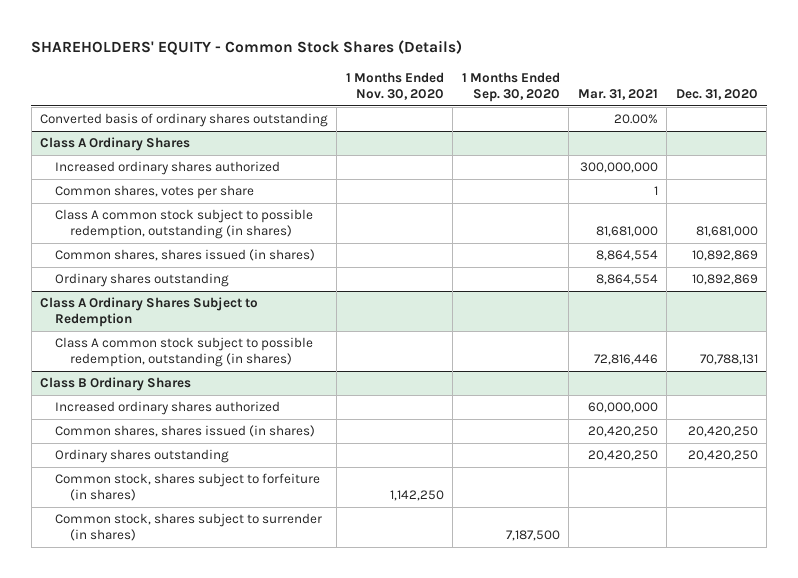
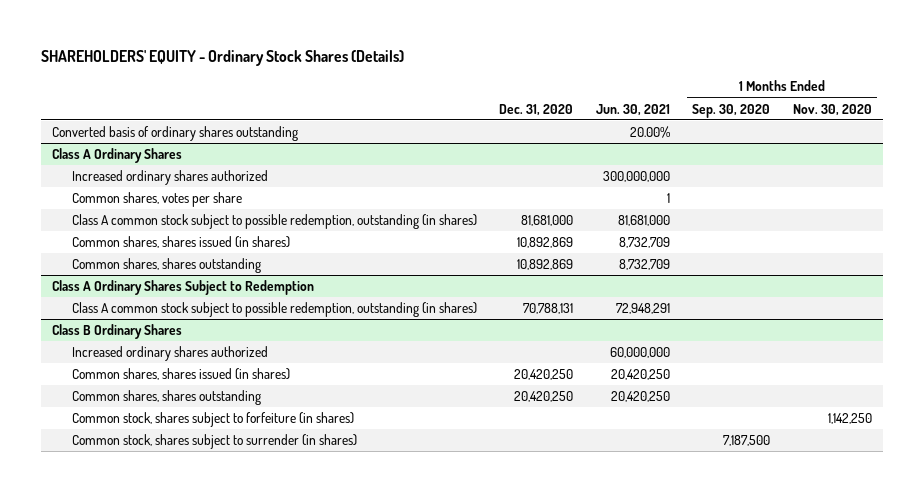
[31,39,463,55] SHAREHOLDERS' EQUITY - Common Stock Shares (Details) -> [40,49,404,66] SHAREHOLDERS' EQUITY - Ordinary Stock Shares (Details)
[577,88,658,100] Mar. 31, 2021 -> none
none -> [595,103,670,116] Jun. 30, 2021
[55,273,230,288] Ordinary shares outstanding -> [71,257,261,273] Common shares, shares outstanding
[55,449,230,464] Ordinary shares outstanding -> [71,389,261,405] Common shares, shares outstanding

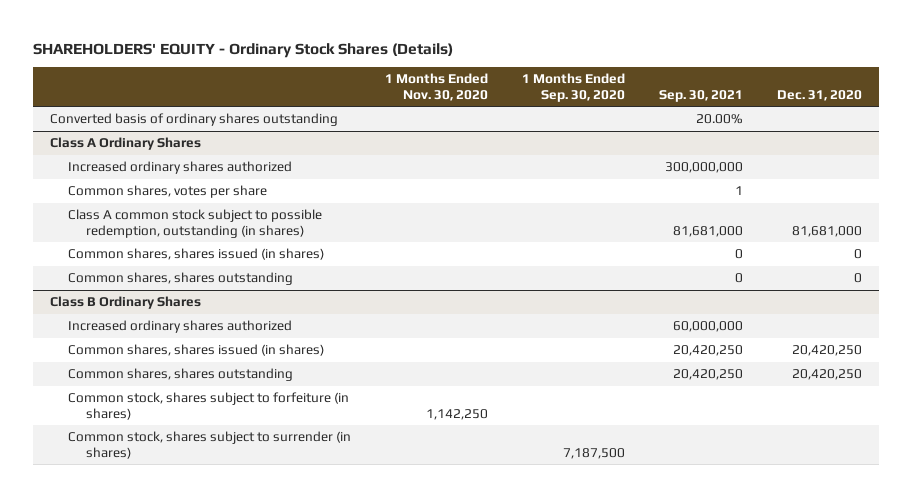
[595,103,670,116] Jun. 30, 2021 -> none
none -> [658,89,743,102] Sep. 30, 2021
[52,279,315,295] Class A Ordinary Shares Subject to Redemption -> none
[71,301,477,317] Class A common stock subject to possible redemption, outstanding (in shares) -> none
[517,236,574,248] 10,892,869 -> [853,249,862,260] 0
[517,258,574,270] 10,892,869 -> [853,273,862,284] 0

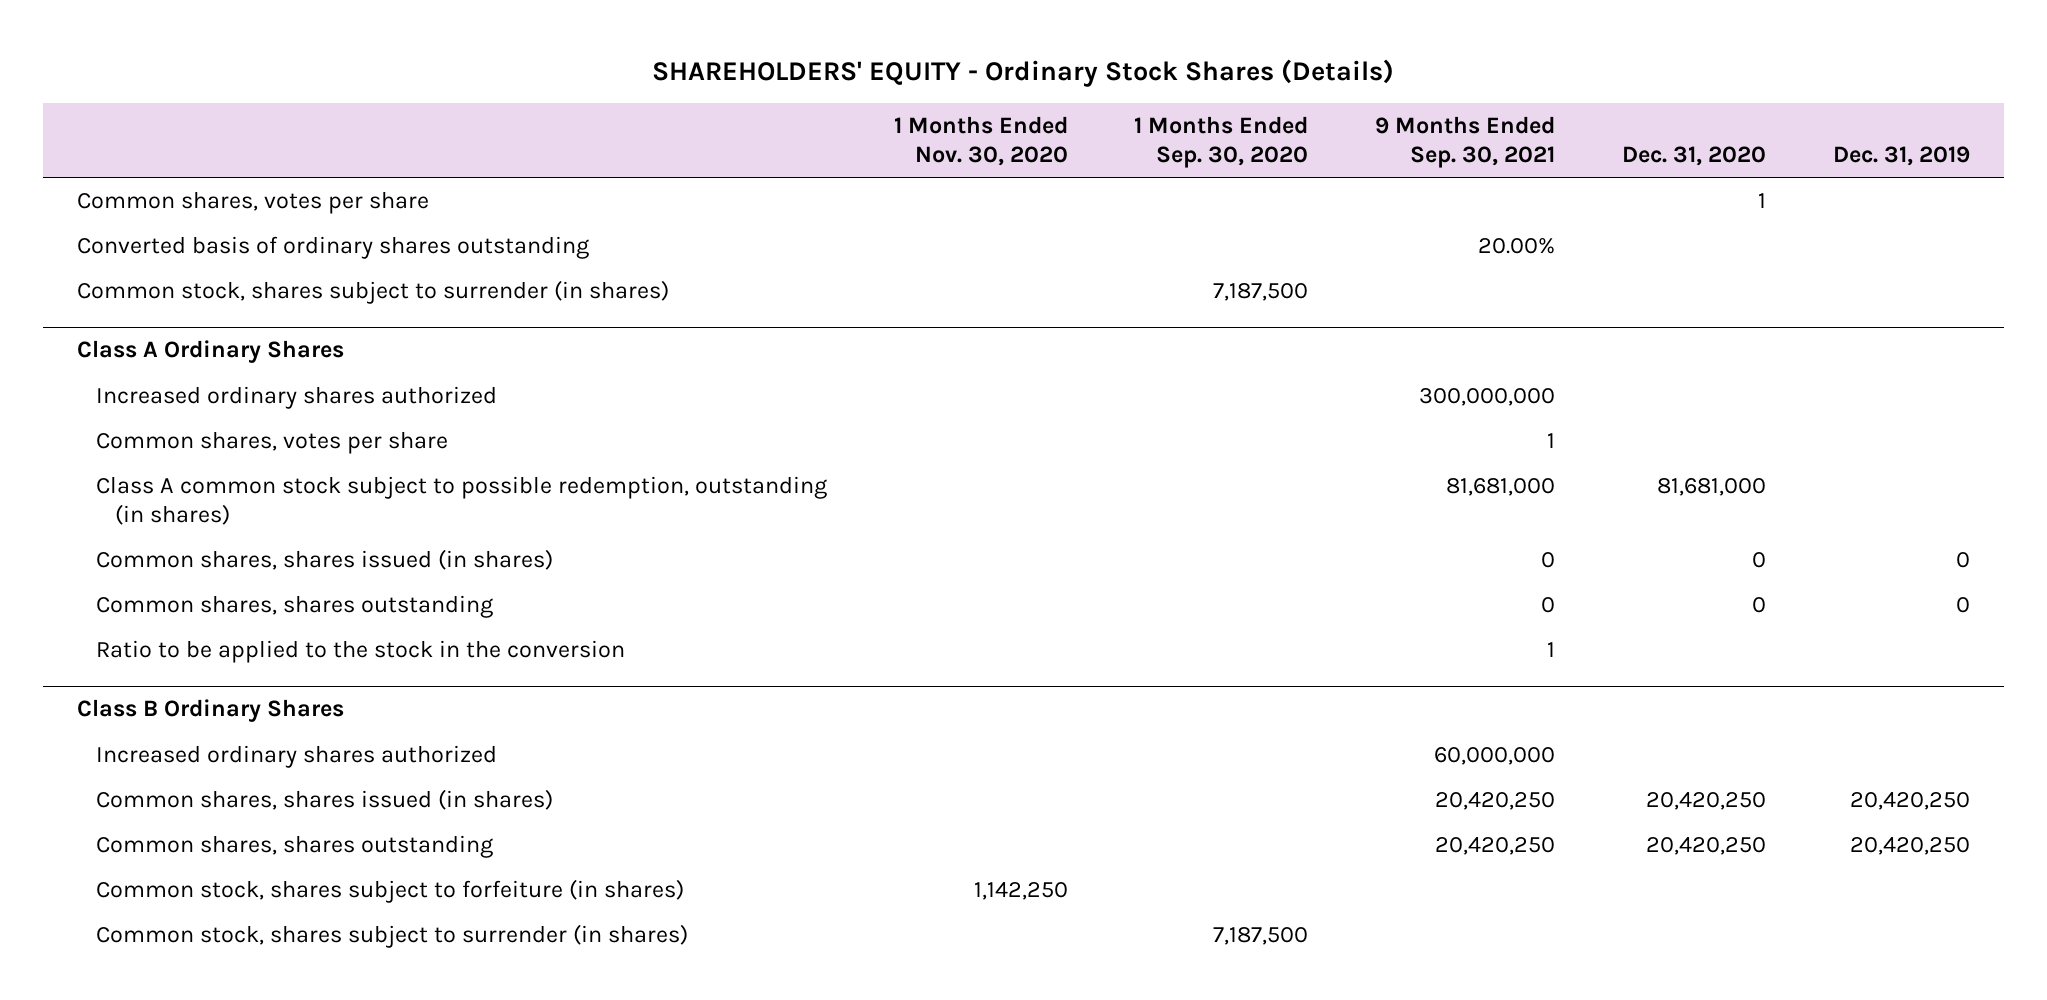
[658,89,743,102] Sep. 30, 2021 -> none
none -> [1375,116,1556,169] 9 Months Ended Sep. 30, 2021
none -> [1833,146,1971,167] Dec. 31, 2019
none -> [76,191,429,215] Common shares, votes per share
none -> [76,280,669,305] Common stock, shares subject to surrender (in shares)
none -> [95,640,625,664] Ratio to be applied to the stock in the conversion

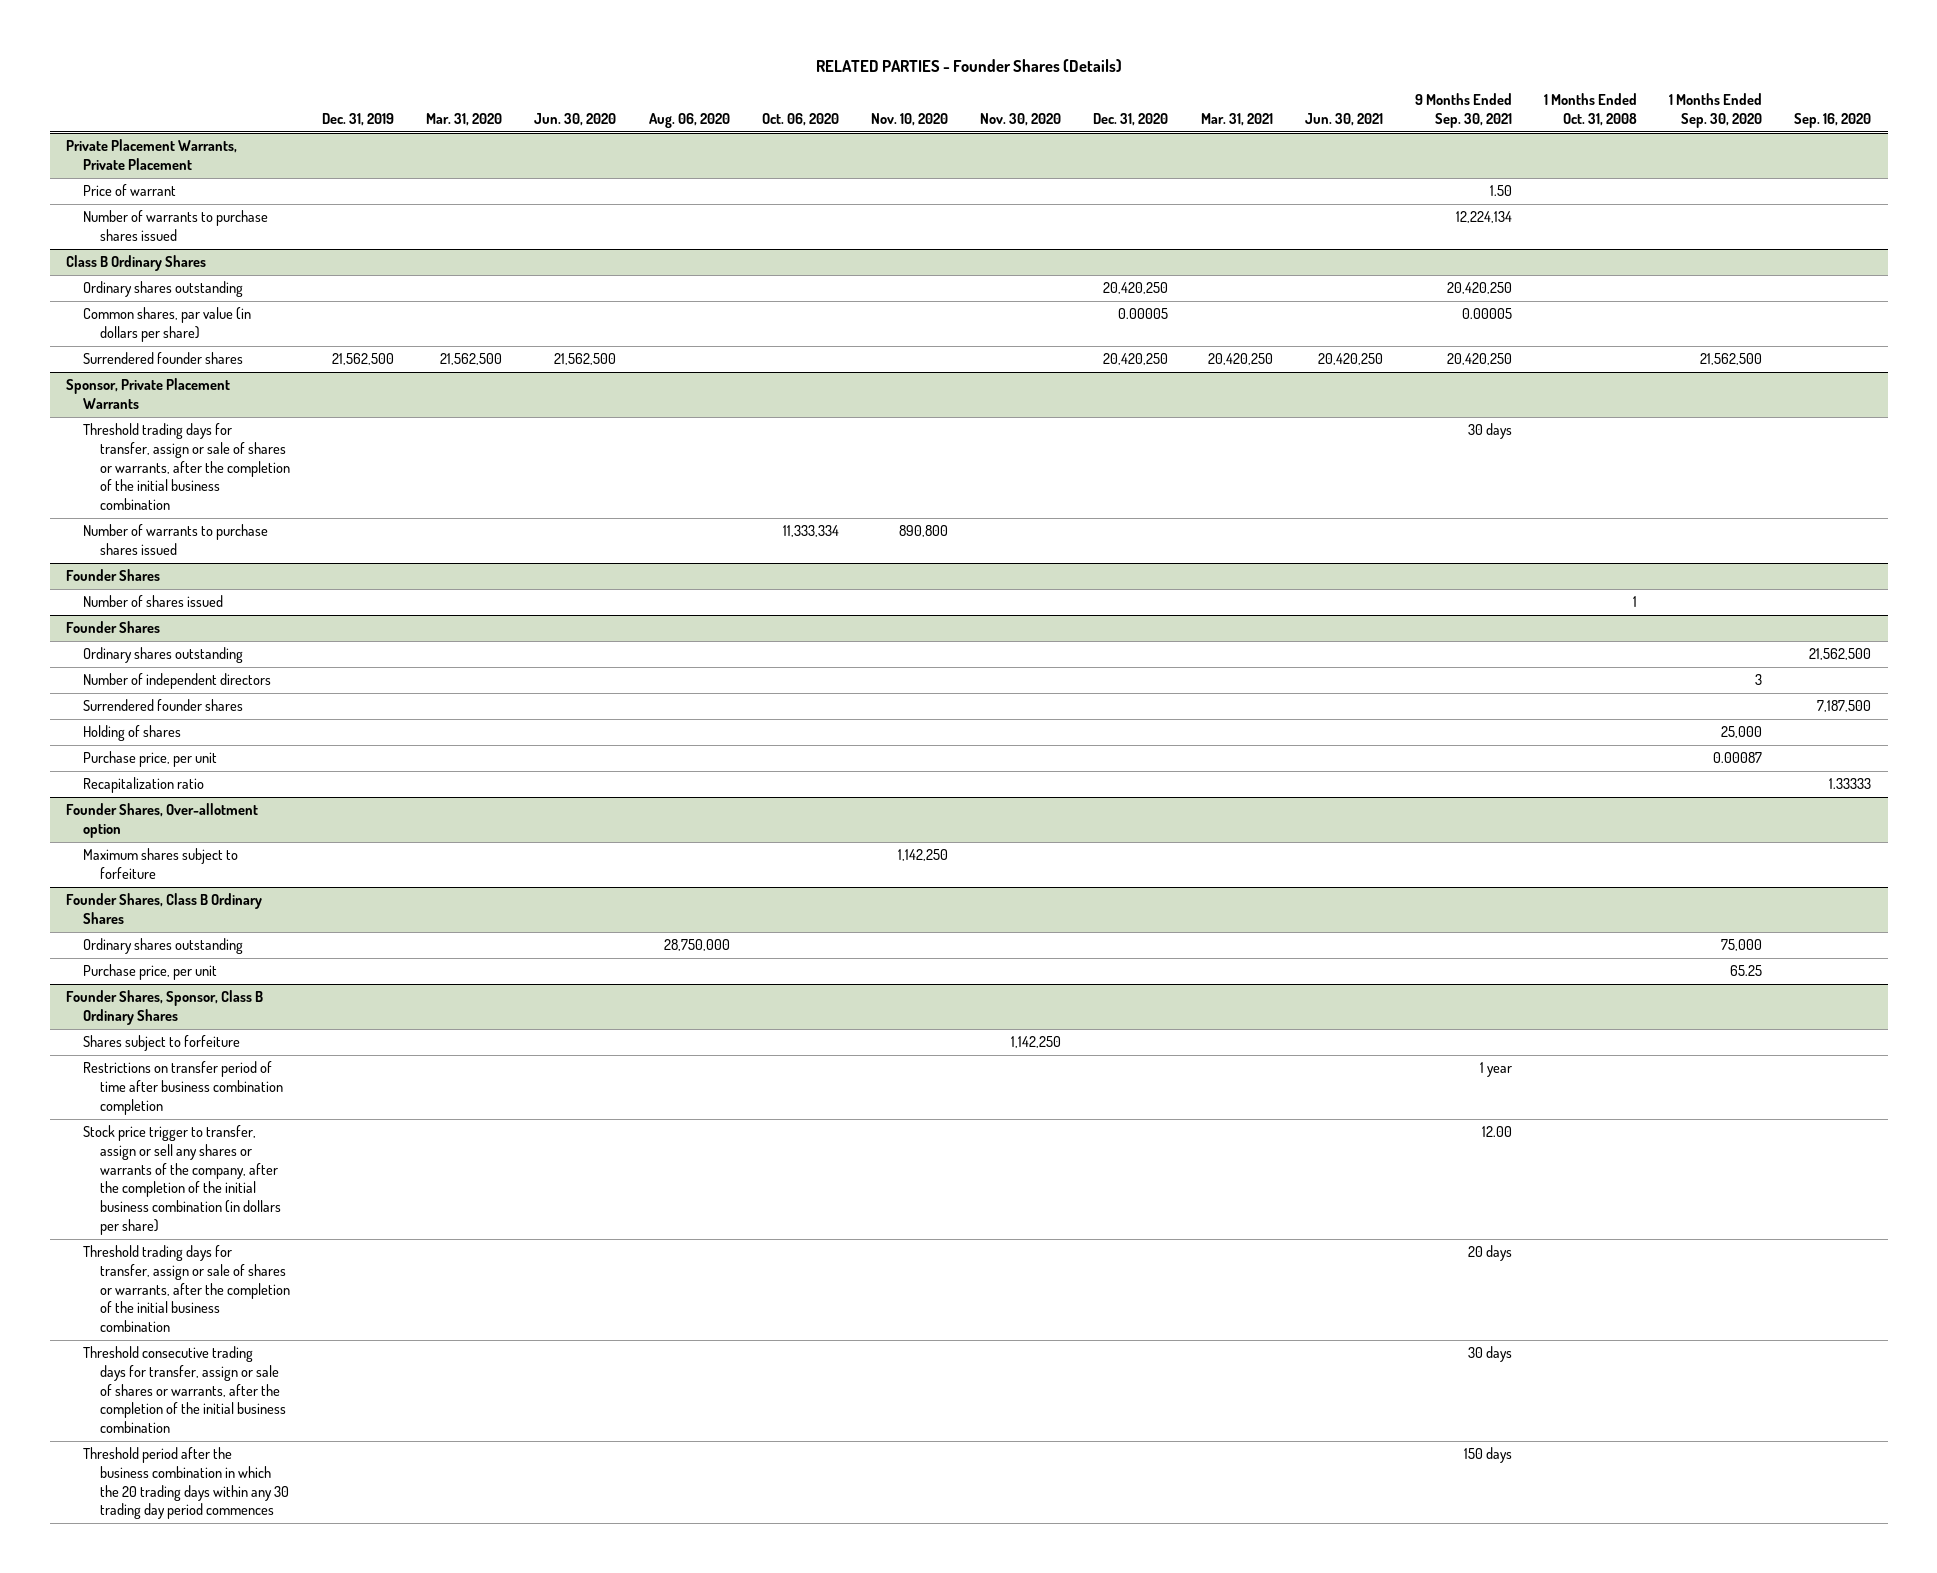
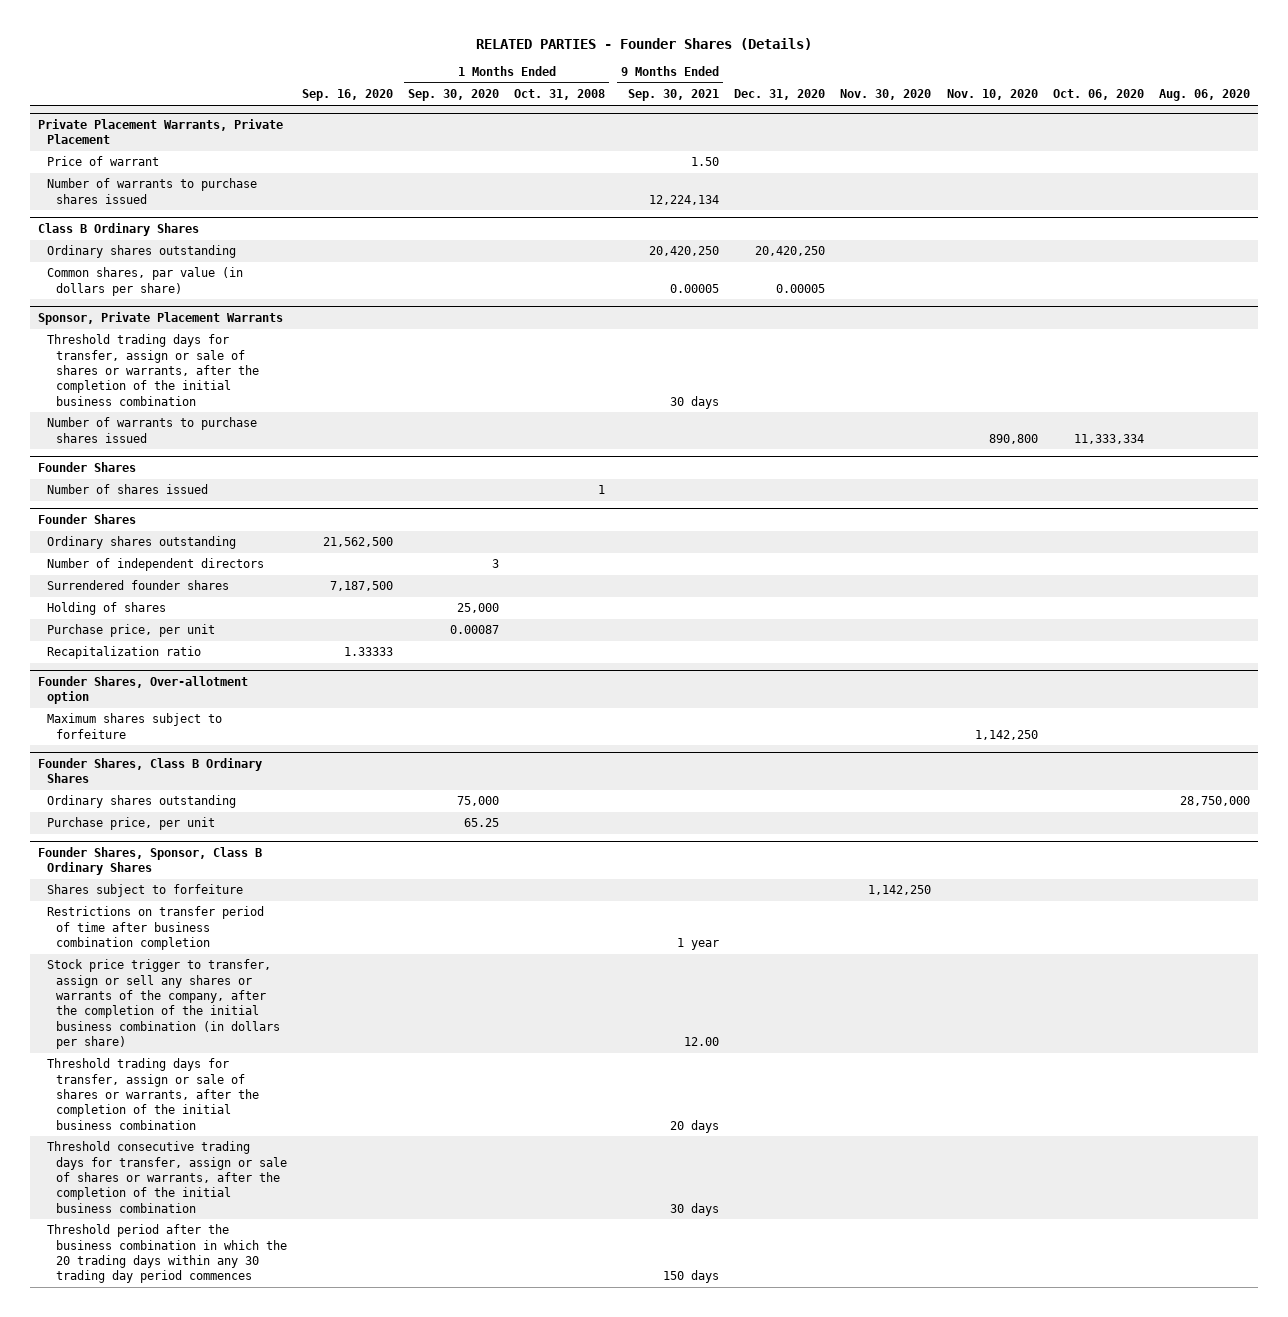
[322,112,395,126] Dec. 31, 2019 -> none
[426,112,503,126] Mar. 31, 2020 -> none
[534,112,617,126] Jun. 30, 2020 -> none
[1200,112,1273,126] Mar. 31, 2021 -> none
[1304,112,1383,126] Jun. 30, 2021 -> none
[82,352,243,365] Surrendered founder shares -> none

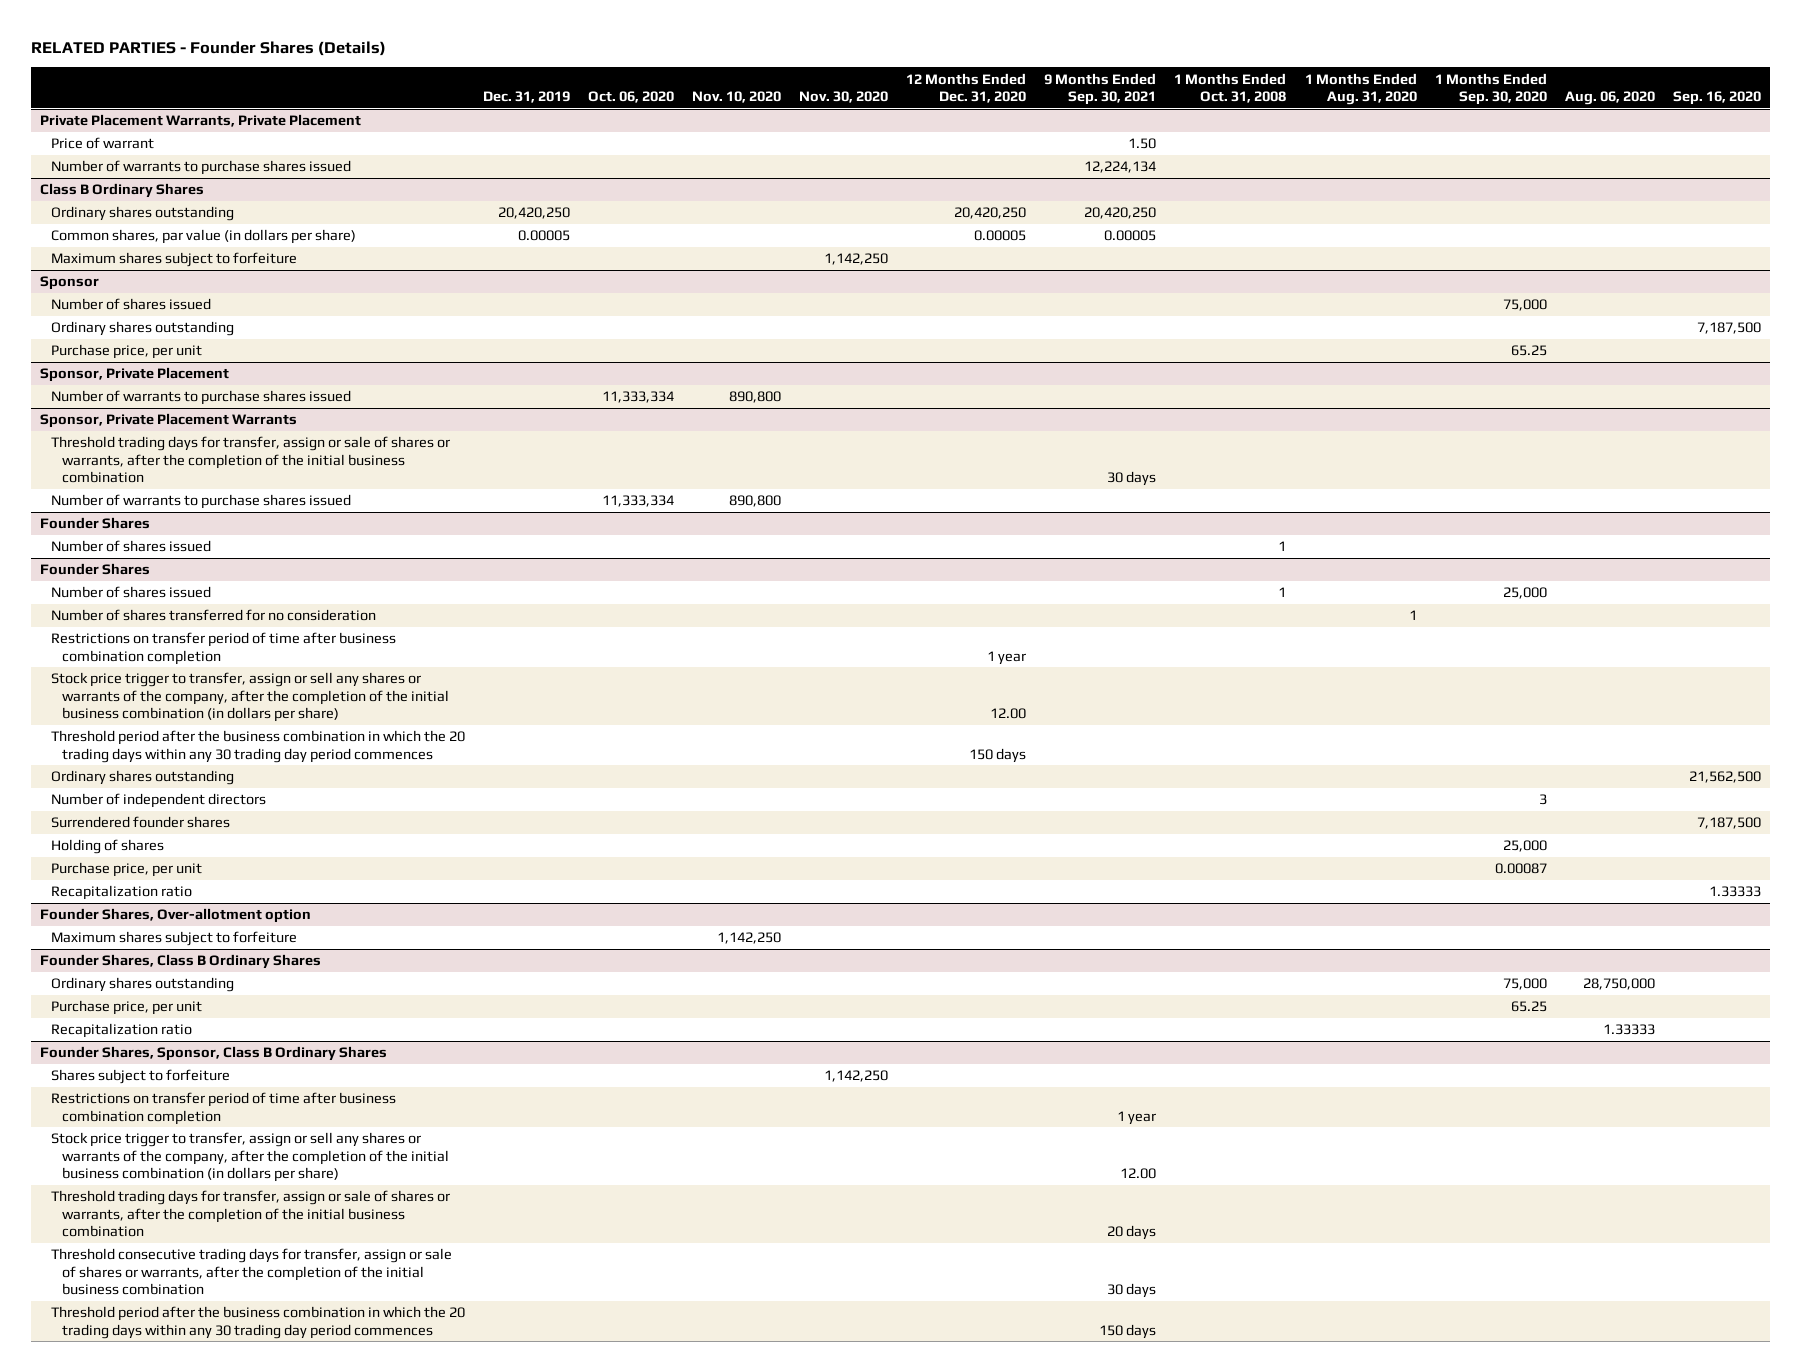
[734,89,826,101] Dec. 31, 2020 -> none
none -> [482,90,570,103] Dec. 31, 2019
none -> [906,72,1027,103] 12 Months Ended Dec. 31, 2020
none -> [1304,72,1417,105] 1 Months Ended Aug. 31, 2020
none -> [50,252,297,268] Maximum shares subject to forfeiture
none -> [39,276,99,291] Sponsor
none -> [50,298,211,311] Number of shares issued
none -> [50,321,234,337] Ordinary shares outstanding
none -> [50,344,202,360] Purchase price, per unit
none -> [39,367,229,383] Sponsor, Private Placement
none -> [50,390,351,406] Number of warrants to purchase shares issued
none -> [50,586,211,599] Number of shares issued
none -> [50,609,376,622] Number of shares transferred for no consideration
none -> [50,632,396,665] Restrictions on transfer period of time after business combination completion
none -> [50,672,449,723] Stock price trigger to transfer, assign or sell any shares or warrants of the company, after the completion of the initial business combination (in dollars per share)
none -> [50,730,465,763] Threshold period after the business combination in which the 20 trading days within any 30 trading day period commences
none -> [50,1023,192,1039] Recapitalization ratio

